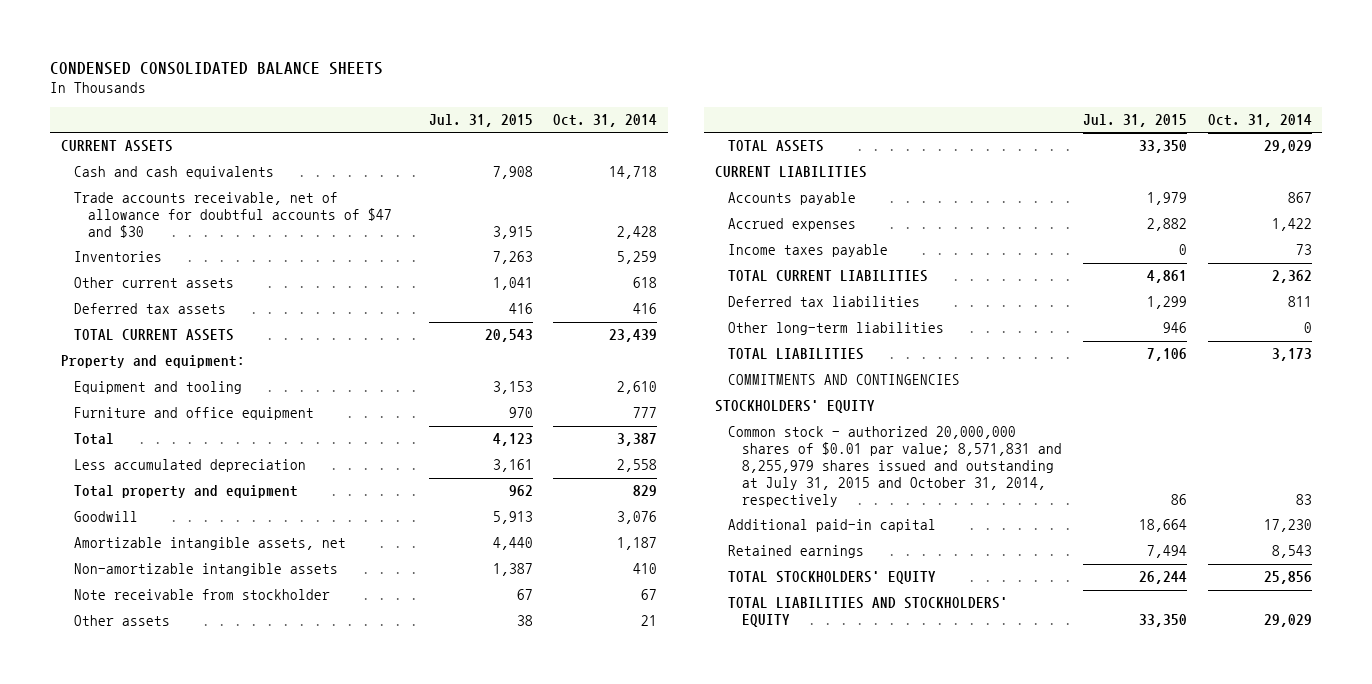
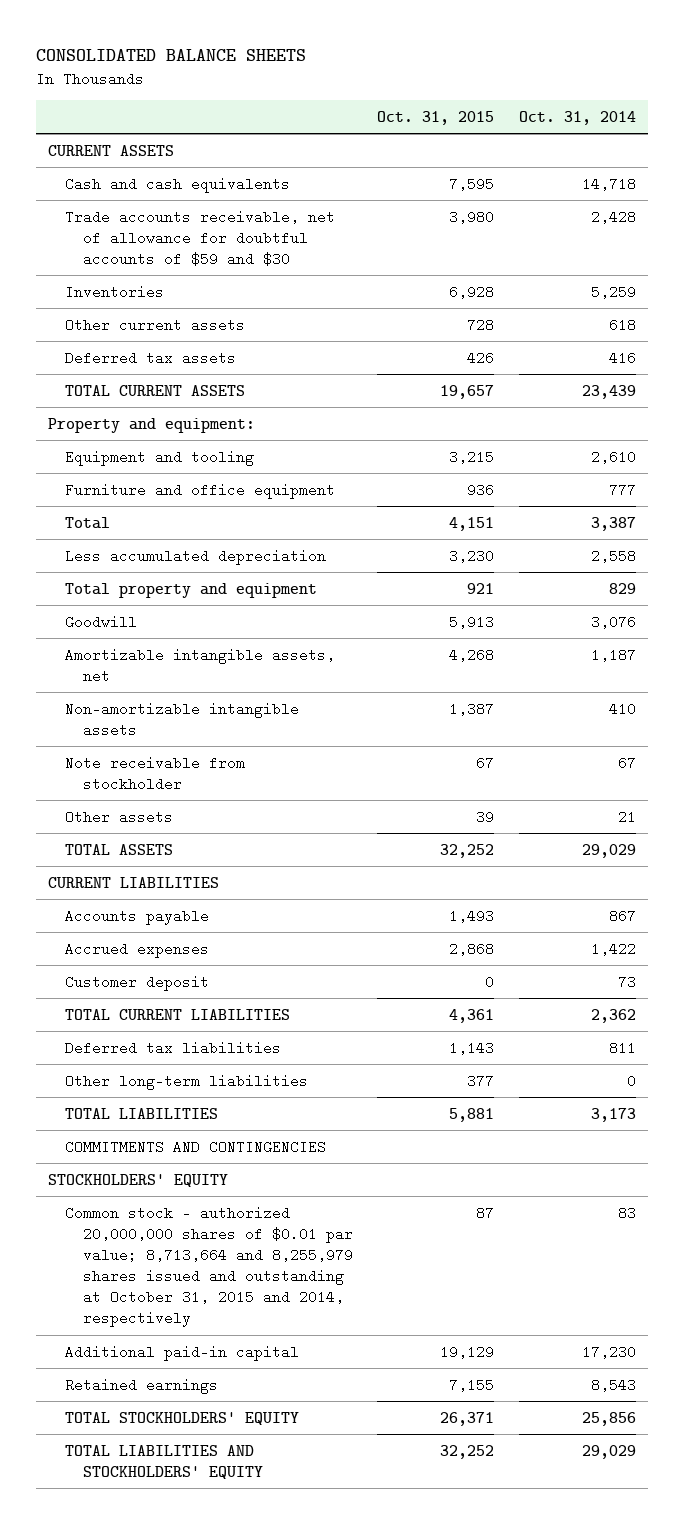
[50,61,384,75] CONDENSED CONSOLIDATED BALANCE SHEETS -> [35,49,306,62] CONSOLIDATED BALANCE SHEETS
[428,114,533,128] Jul. 31, 2015 -> none
none -> [377,110,495,125] Oct. 31, 2015
[74,192,392,239] Trade accounts receivable, net of allowance for doubtful accounts of $47 and $30 -> [65,209,336,266] Trade accounts receivable, net of allowance for doubtful accounts of $59 and $30
[728,244,889,258] Income taxes payable -> none
none -> [65,974,210,991] Customer deposit
[728,426,1062,507] Common stock - authorized 20,000,000 shares of $0.01 par value; 8,571,831 and 8,255,979 shares issued and outstanding at July 31, 2015 and October 31, 2014, respectively -> [65,1205,353,1328] Common stock - authorized 20,000,000 shares of $0.01 par value; 8,713,664 and 8,255,979 shares issued and outstanding at October 31, 2015 and 2014, respectively

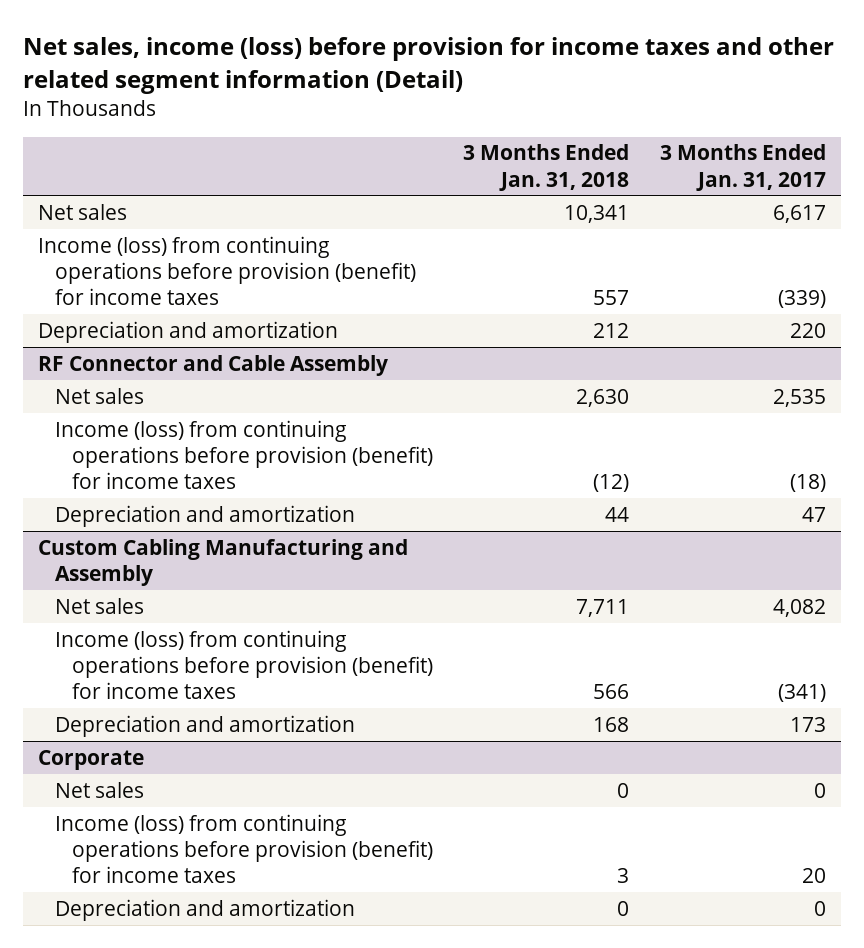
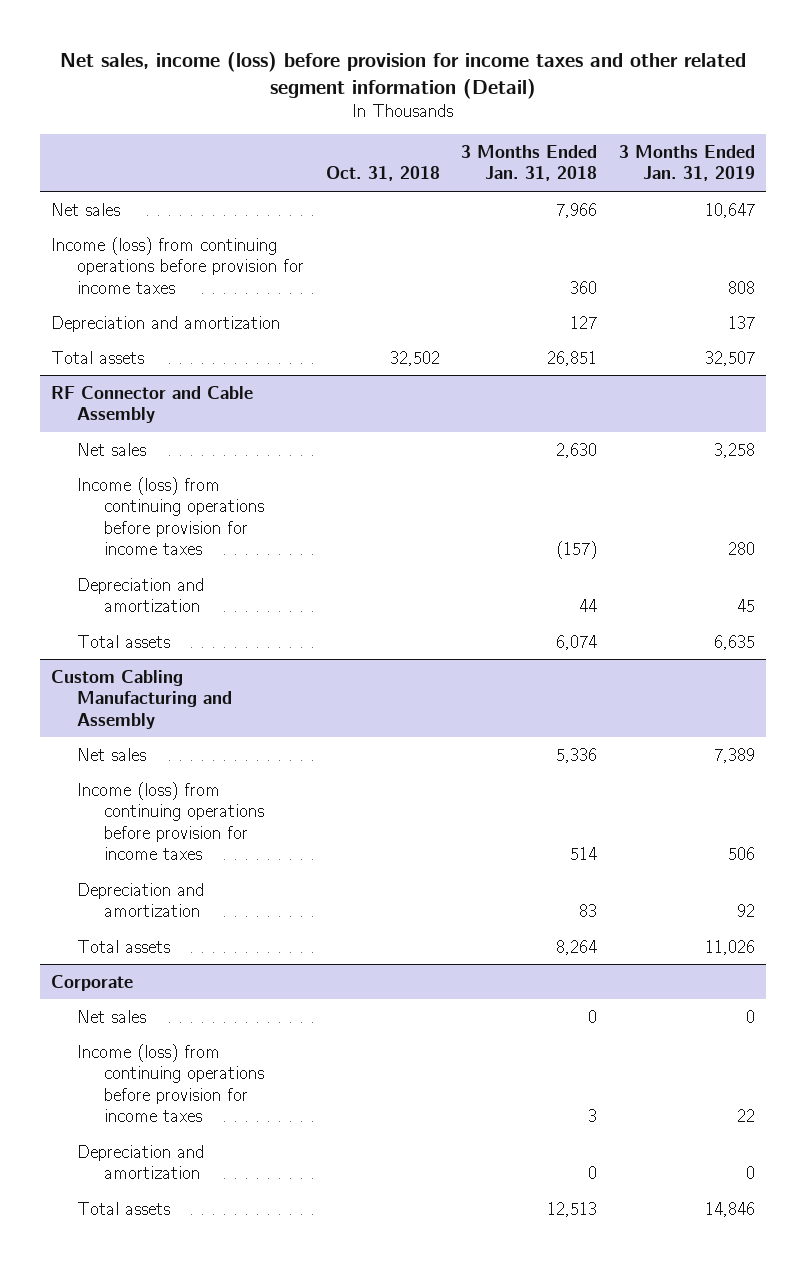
[659,144,826,191] 3 Months Ended Jan. 31, 2017 -> none
none -> [325,166,440,182] Oct. 31, 2018
none -> [618,144,755,182] 3 Months Ended Jan. 31, 2019
[564,204,630,223] 10,341 -> [556,202,598,218] 7,966
[38,235,417,306] Income (loss) from continuing operations before provision (benefit) for income taxes -> [50,236,305,294] Income (loss) from continuing operations before provision for income taxes
[593,290,630,306] 557 -> [570,280,598,294] 360
[593,322,630,338] 212 -> [570,315,598,329] 127
none -> [50,350,144,364] Total assets
[55,419,433,490] Income (loss) from continuing operations before provision (benefit) for income taxes -> [77,476,264,556] Income (loss) from continuing operations before provision for income taxes
[593,474,630,493] (12) -> [556,541,598,560] (157)
none -> [77,634,171,648] Total assets
[576,598,630,617] 7,711 -> [556,747,598,763] 5,336
[55,629,433,700] Income (loss) from continuing operations before provision (benefit) for income taxes -> [77,781,264,861] Income (loss) from continuing operations before provision for income taxes
[593,684,630,700] 566 -> [570,847,598,861] 514
[593,716,630,732] 168 -> [579,904,598,918] 83
none -> [77,939,171,953] Total assets
[55,813,433,884] Income (loss) from continuing operations before provision (benefit) for income taxes -> [77,1043,264,1123] Income (loss) from continuing operations before provision for income taxes
none -> [77,1201,171,1215] Total assets

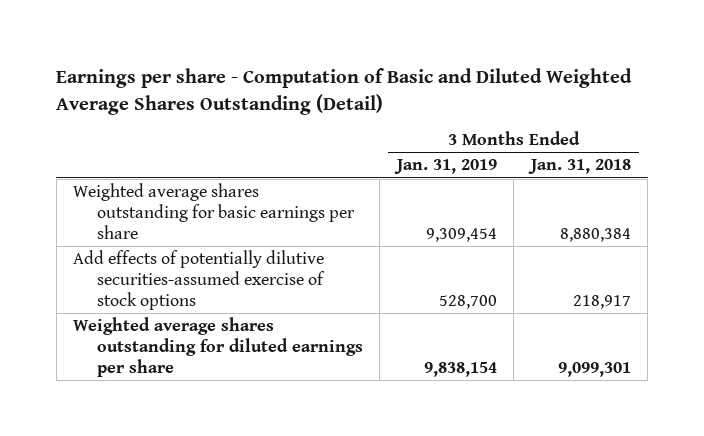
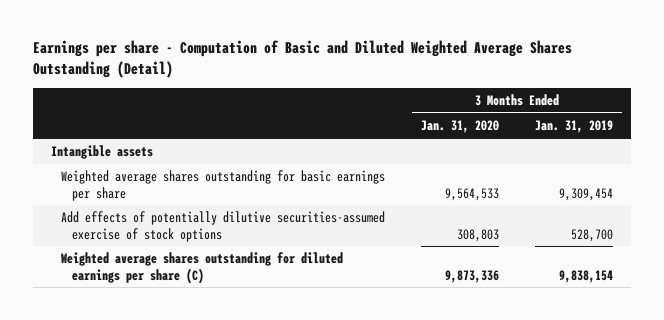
[527,159,631,175] Jan. 31, 2018 -> none
none -> [421,120,500,134] Jan. 31, 2020
none -> [50,145,153,160] Intangible assets
[73,316,363,377] Weighted average shares outstanding for diluted earnings per share -> [61,252,344,284] Weighted average shares outstanding for diluted earnings per share (C)

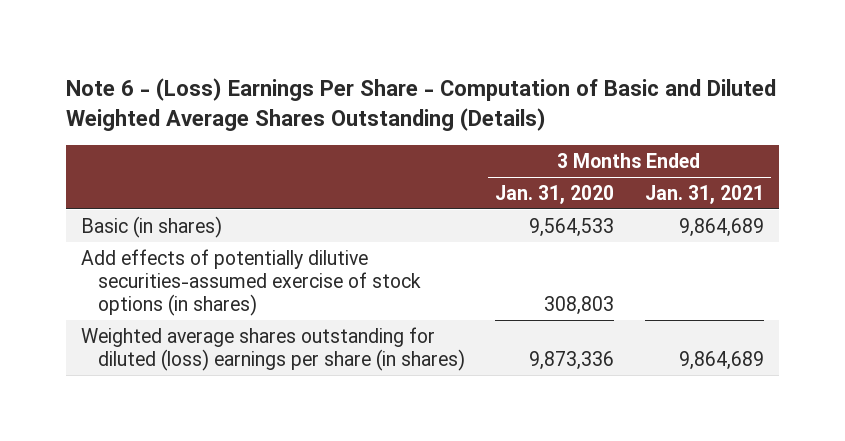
[32,40,572,79] Earnings per share - Computation of Basic and Diluted Weighted Average Shares Outstanding (Detail) -> [66,78,777,132] Note 6 - (Loss) Earnings Per Share - Computation of Basic and Diluted Weighted Average Shares Outstanding (Details)
[534,120,613,134] Jan. 31, 2019 -> none
none -> [644,184,764,204] Jan. 31, 2021
[50,145,153,160] Intangible assets -> none
[61,170,386,201] Weighted average shares outstanding for basic earnings per share -> [81,215,223,238] Basic (in shares)
[61,211,386,242] Add effects of potentially dilutive securities-assumed exercise of stock options -> [81,248,421,317] Add effects of potentially dilutive securities-assumed exercise of stock options (in shares)
[61,252,344,284] Weighted average shares outstanding for diluted earnings per share (C) -> [81,326,465,371] Weighted average shares outstanding for diluted (loss) earnings per share (in shares)

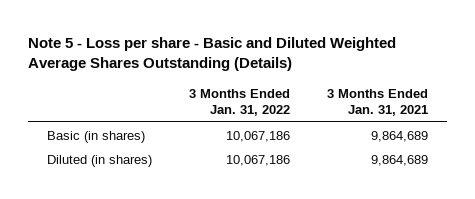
[66,78,777,132] Note 6 - (Loss) Earnings Per Share - Computation of Basic and Diluted Weighted Average Shares Outstanding (Details) -> [28,37,397,72] Note 5 - Loss per share - Basic and Diluted Weighted Average Shares Outstanding (Details)
[495,184,615,204] Jan. 31, 2020 -> none
none -> [189,88,291,116] 3 Months Ended Jan. 31, 2022
[81,248,421,317] Add effects of potentially dilutive securities-assumed exercise of stock options (in shares) -> none
[81,326,465,371] Weighted average shares outstanding for diluted (loss) earnings per share (in shares) -> [46,154,152,167] Diluted (in shares)

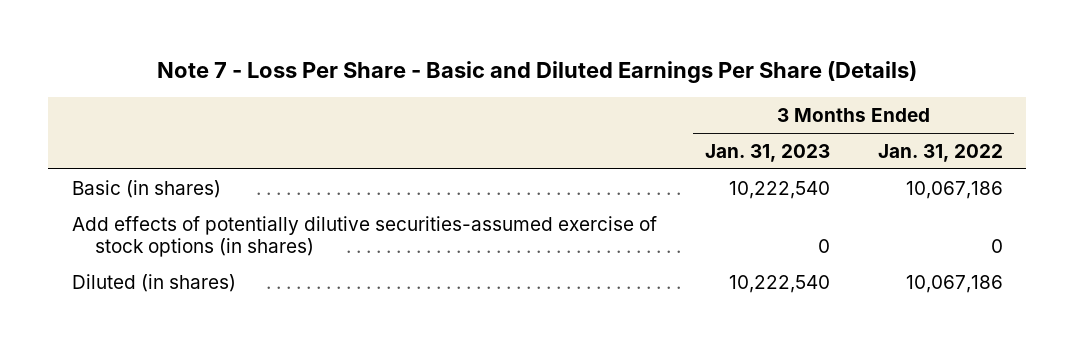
[28,37,397,72] Note 5 - Loss per share - Basic and Diluted Weighted Average Shares Outstanding (Details) -> [157,61,918,84] Note 7 - Loss Per Share - Basic and Diluted Earnings Per Share (Details)
[327,88,429,116] 3 Months Ended Jan. 31, 2021 -> none
none -> [704,143,830,162] Jan. 31, 2023
none -> [72,215,658,258] Add effects of potentially dilutive securities-assumed exercise of stock options (in shares)

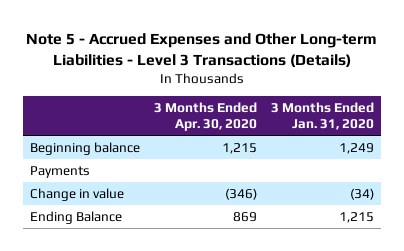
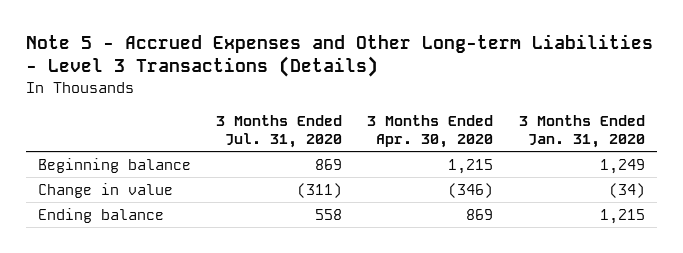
none -> [216,114,343,148] 3 Months Ended Jul. 31, 2020
[30,165,91,178] Payments -> none
[30,210,123,224] Ending Balance -> [38,207,165,223] Ending balance

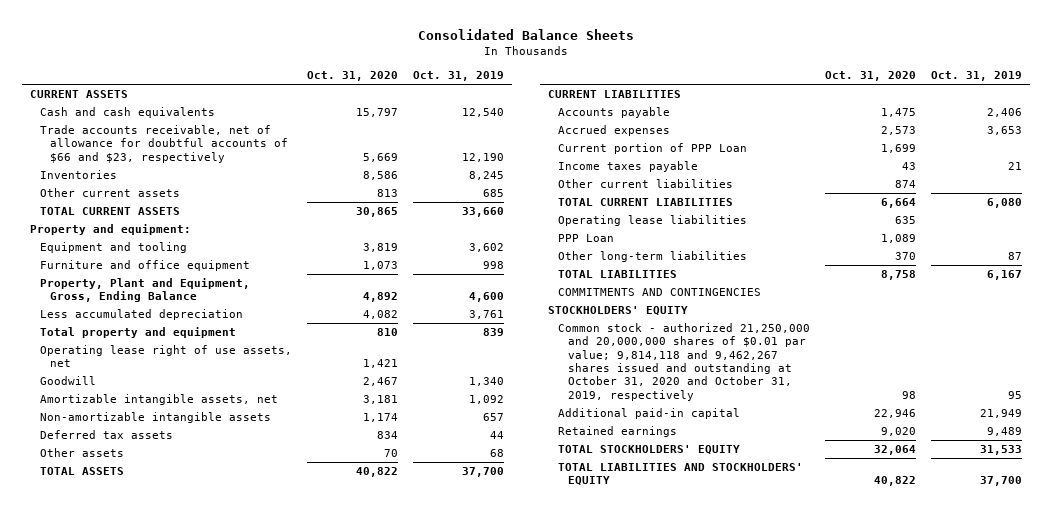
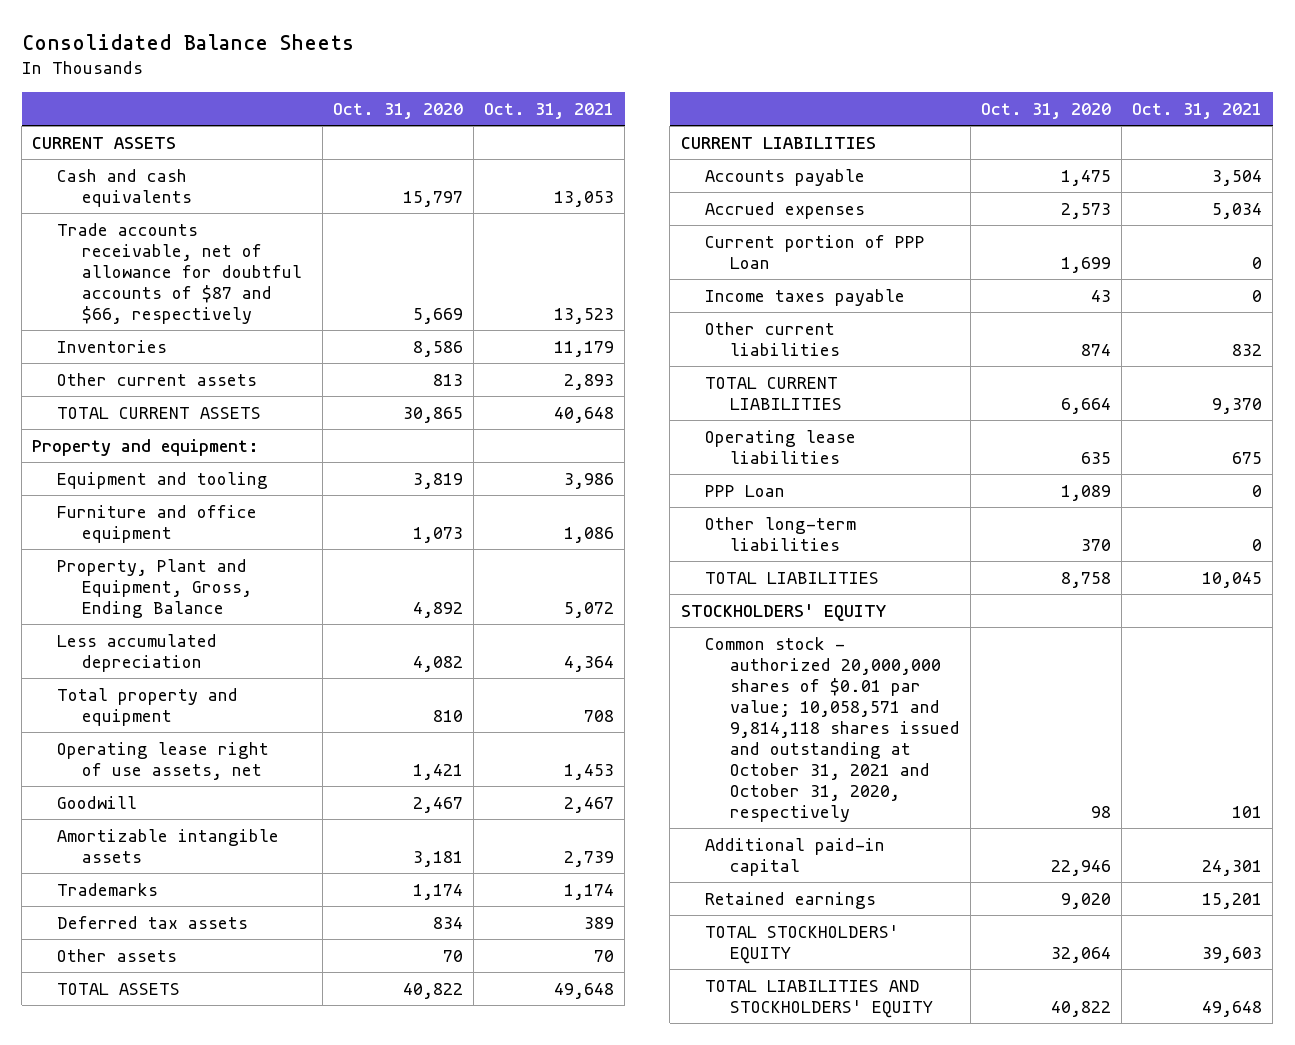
[413,71,505,82] Oct. 31, 2019 -> none
none -> [484,103,615,120] Oct. 31, 2021
[39,125,289,163] Trade accounts receivable, net of allowance for doubtful accounts of $66 and $23, respectively -> [57,222,303,324] Trade accounts receivable, net of allowance for doubtful accounts of $87 and $66, respectively
[39,394,278,406] Amortizable intangible assets, net -> [57,828,280,863] Amortizable intangible assets
[39,412,271,424] Non-amortizable intangible assets -> [57,882,159,896] Trademarks
[557,288,761,297] COMMITMENTS AND CONTINGENCIES -> none
[557,323,810,401] Common stock - authorized 21,250,000 and 20,000,000 shares of $0.01 par value; 9,814,118 and 9,462,267 shares issued and outstanding at October 31, 2020 and October 31, 2019, respectively -> [705,636,961,823] Common stock - authorized 20,000,000 shares of $0.01 par value; 10,058,571 and 9,814,118 shares issued and outstanding at October 31, 2021 and October 31, 2020, respectively

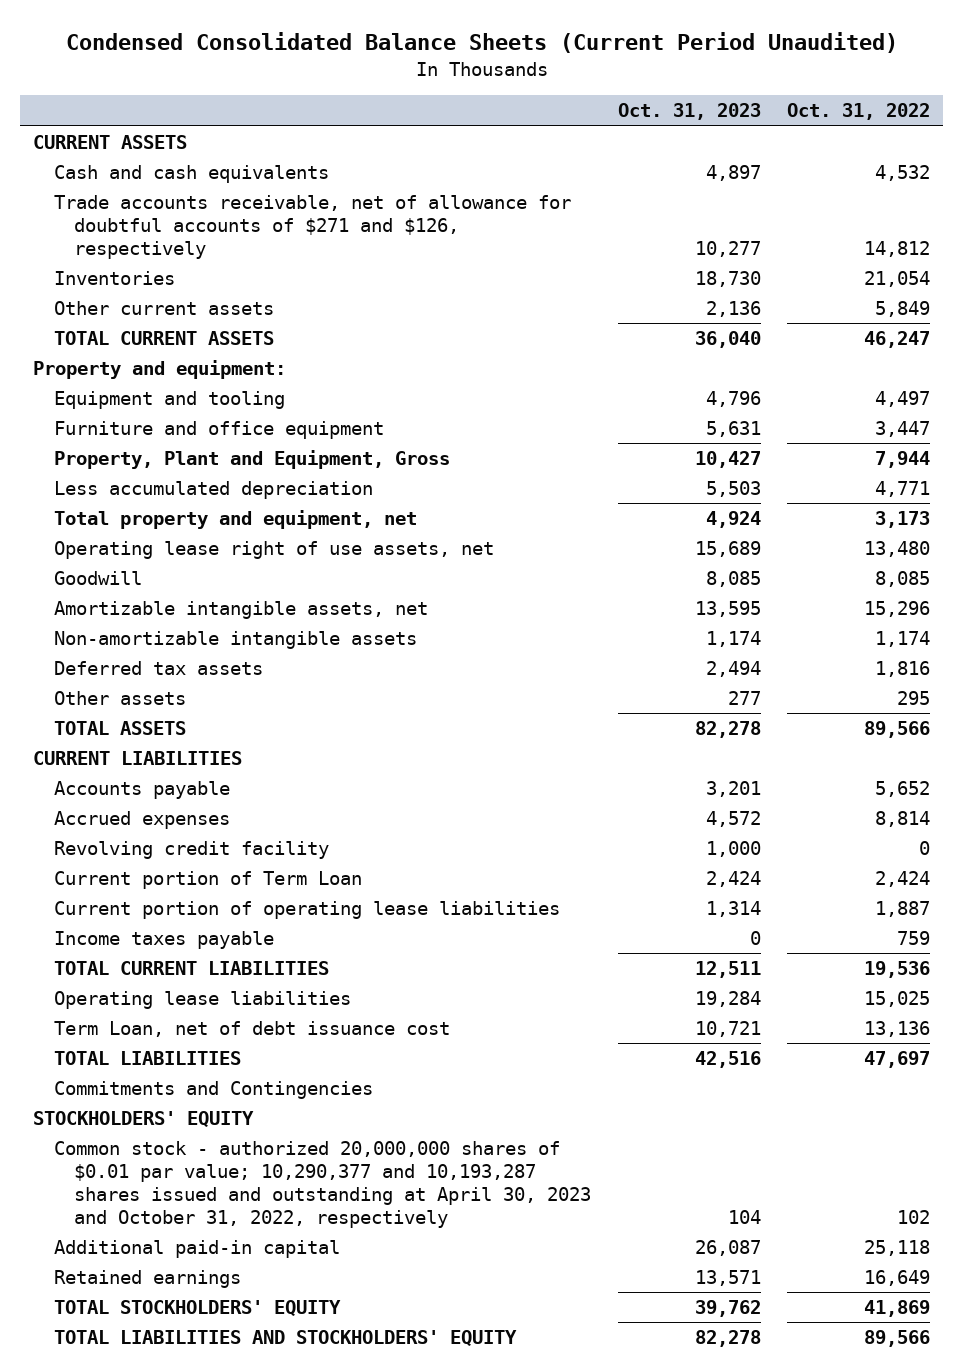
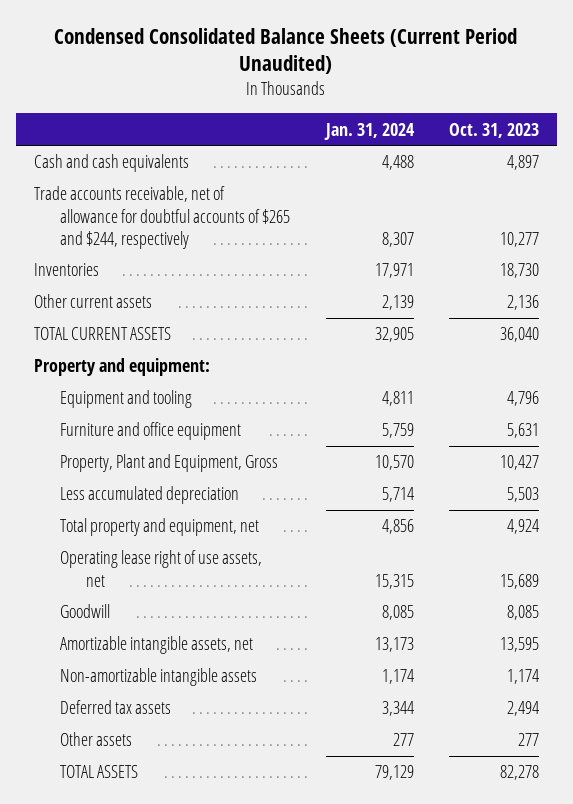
[787,103,931,121] Oct. 31, 2022 -> none
none -> [323,122,415,140] Jan. 31, 2024
[33,135,188,150] CURRENT ASSETS -> none
[53,195,571,259] Trade accounts receivable, net of allowance for doubtful accounts of $271 and $126, respectively -> [33,186,291,249] Trade accounts receivable, net of allowance for doubtful accounts of $265 and $244, respectively
[33,751,243,766] CURRENT LIABILITIES -> none
[53,781,230,800] Accounts payable -> none
[53,811,230,830] Accrued expenses -> none
[53,841,329,860] Revolving credit facility -> none
[53,871,362,890] Current portion of Term Loan -> none
[53,901,560,920] Current portion of operating lease liabilities -> none
[53,931,274,950] Income taxes payable -> none
[53,961,329,976] TOTAL CURRENT LIABILITIES -> none
[53,991,351,1010] Operating lease liabilities -> none
[53,1021,450,1038] Term Loan, net of debt issuance cost -> none
[53,1051,241,1066] TOTAL LIABILITIES -> none
[53,1081,373,1100] Commitments and Contingencies -> none
[33,1111,255,1128] STOCKHOLDERS' EQUITY -> none
[53,1141,592,1228] Common stock - authorized 20,000,000 shares of $0.01 par value; 10,290,377 and 10,193,287 shares issued and outstanding at April 30, 2023 and October 31, 2022, respectively -> none
[53,1240,340,1259] Additional paid-in capital -> none
[53,1270,241,1289] Retained earnings -> none
[53,1300,341,1317] TOTAL STOCKHOLDERS' EQUITY -> none
[53,1330,517,1347] TOTAL LIABILITIES AND STOCKHOLDERS' EQUITY -> none

